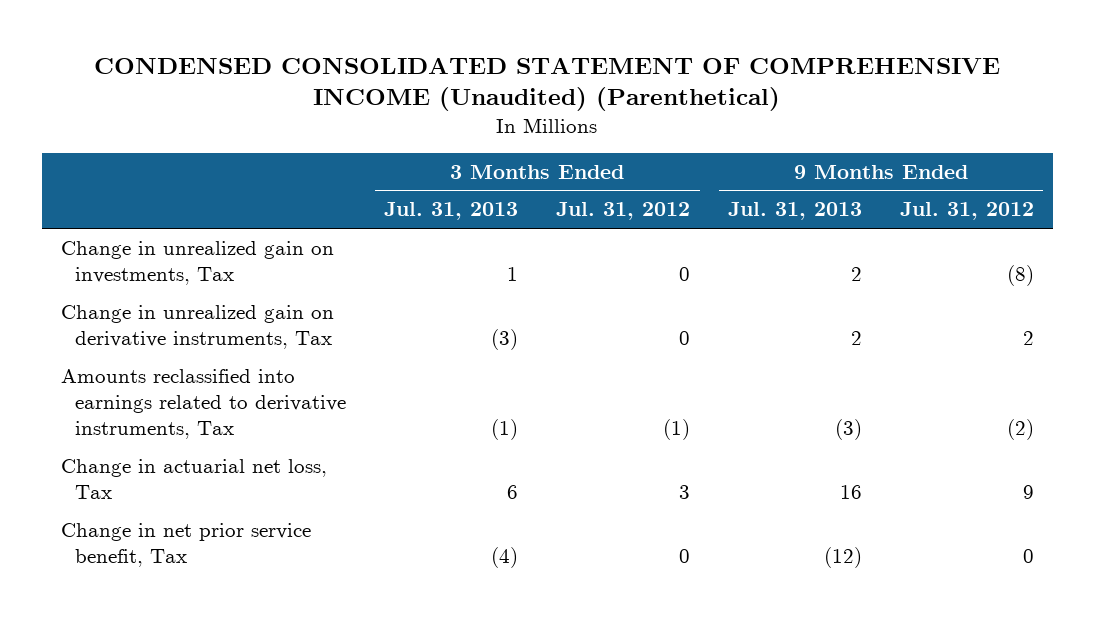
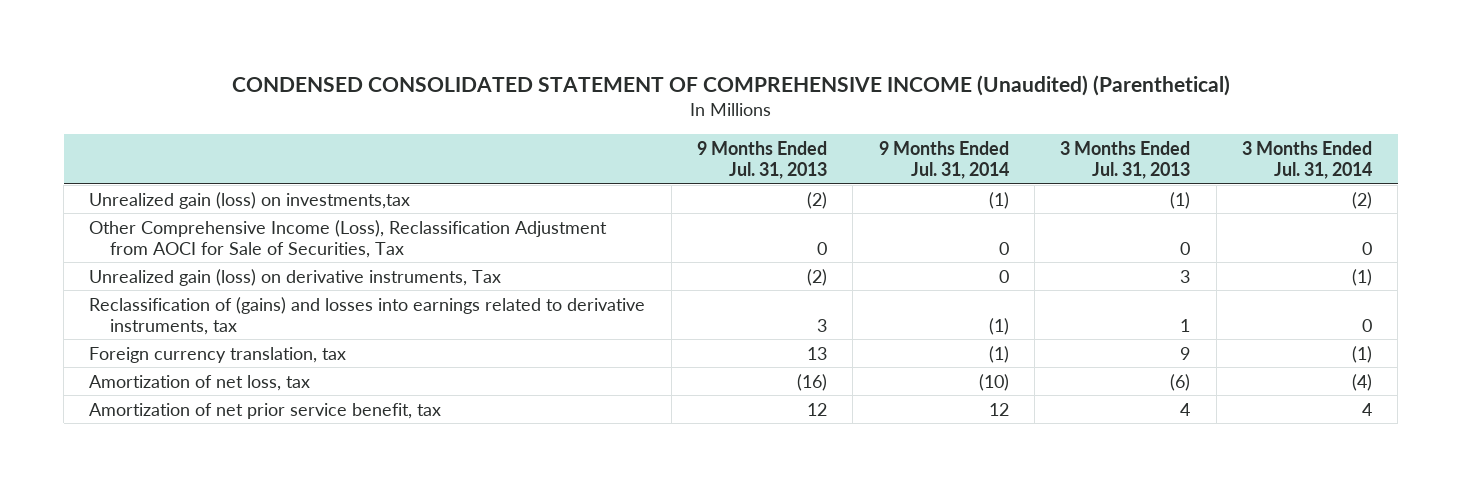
[556,202,691,221] Jul. 31, 2012 -> none
[900,202,1035,221] Jul. 31, 2012 -> none
none -> [878,141,1009,180] 9 Months Ended Jul. 31, 2014
none -> [1241,141,1372,180] 3 Months Ended Jul. 31, 2014
[60,240,334,286] Change in unrealized gain on investments, Tax -> [89,191,411,209] Unrealized gain (loss) on investments,tax
[507,267,519,282] 1 -> [1170,191,1191,209] (1)
[851,267,863,282] 2 -> [807,191,828,209] (2)
none -> [89,219,608,258] Other Comprehensive Income (Loss), Reclassification Adjustment from AOCI for Sale of Securities, Tax
[60,304,334,350] Change in unrealized gain on derivative instruments, Tax -> [89,268,502,286] Unrealized gain (loss) on derivative instruments, Tax
[491,329,519,351] (3) -> [1180,269,1191,283] 3
[851,331,863,346] 2 -> [807,268,828,286] (2)
[60,368,347,440] Amounts reclassified into earnings related to derivative instruments, Tax -> [89,296,646,335] Reclassification of (gains) and losses into earnings related to derivative instruments, tax
[491,419,519,441] (1) -> [1180,318,1191,332] 1
[835,419,863,441] (3) -> [817,318,828,332] 3
none -> [89,346,347,363] Foreign currency translation, tax
[60,458,327,500] Change in actuarial net loss, Tax -> [89,374,311,391] Amortization of net loss, tax
[507,485,519,500] 6 -> [1170,373,1191,391] (6)
[840,485,863,500] 16 -> [797,373,828,391] (16)
[60,522,311,568] Change in net prior service benefit, Tax -> [89,402,442,419] Amortization of net prior service benefit, tax
[491,547,519,569] (4) -> [1180,402,1191,416] 4
[824,547,863,569] (12) -> [807,402,828,416] 12

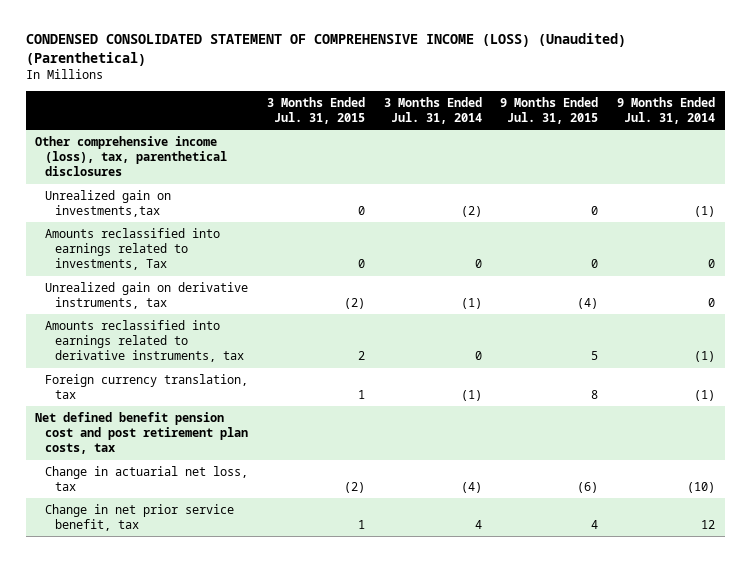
[231,74,1230,96] CONDENSED CONSOLIDATED STATEMENT OF COMPREHENSIVE INCOME (Unaudited) (Parenthetical) -> [25,33,626,66] CONDENSED CONSOLIDATED STATEMENT OF COMPREHENSIVE INCOME (LOSS) (Unaudited) (Parenthetical)
[697,141,828,180] 9 Months Ended Jul. 31, 2013 -> none
[1060,141,1191,180] 3 Months Ended Jul. 31, 2013 -> none
none -> [266,96,365,124] 3 Months Ended Jul. 31, 2015
none -> [500,96,599,124] 9 Months Ended Jul. 31, 2015
none -> [35,135,227,177] Other comprehensive income (loss), tax, parenthetical disclosures
[89,191,411,209] Unrealized gain (loss) on investments,tax -> [44,189,171,218] Unrealized gain on investments,tax
[89,219,608,258] Other Comprehensive Income (Loss), Reclassification Adjustment from AOCI for Sale of Securities, Tax -> [44,227,220,271] Amounts reclassified into earnings related to investments, Tax
[89,268,502,286] Unrealized gain (loss) on derivative instruments, Tax -> [44,281,248,310] Unrealized gain on derivative instruments, tax
[89,296,646,335] Reclassification of (gains) and losses into earnings related to derivative instruments, tax -> [44,319,244,363] Amounts reclassified into earnings related to derivative instruments, tax
none -> [35,411,248,455] Net defined benefit pension cost and post retirement plan costs, tax
[89,374,311,391] Amortization of net loss, tax -> [44,465,248,492] Change in actuarial net loss, tax
[89,402,442,419] Amortization of net prior service benefit, tax -> [44,503,234,532] Change in net prior service benefit, tax

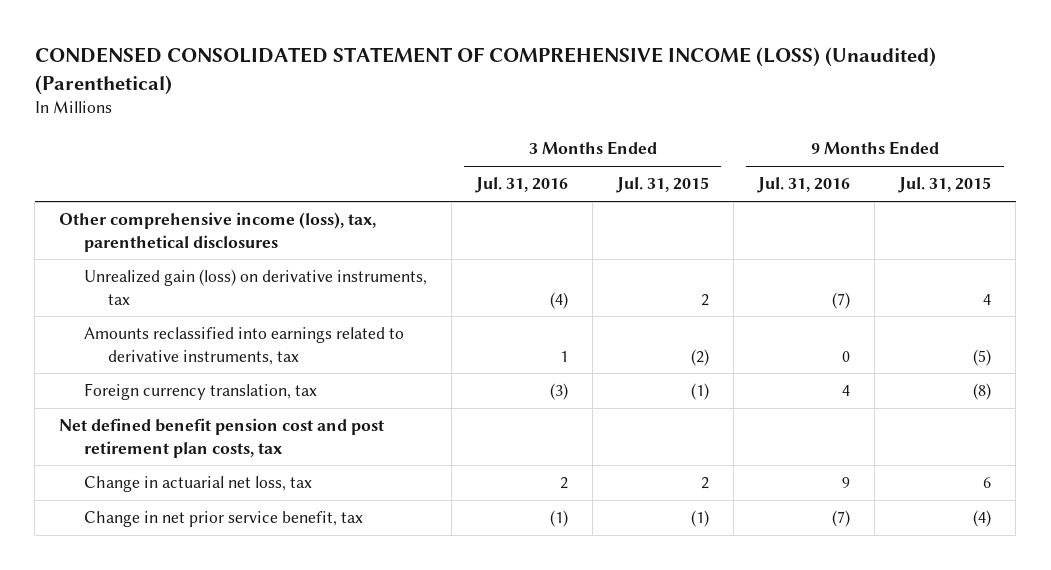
[383,96,482,124] 3 Months Ended Jul. 31, 2014 -> none
[617,96,716,124] 9 Months Ended Jul. 31, 2014 -> none
none -> [474,177,568,194] Jul. 31, 2016
none -> [757,177,851,194] Jul. 31, 2016
[44,189,171,218] Unrealized gain on investments,tax -> none
[44,227,220,271] Amounts reclassified into earnings related to investments, Tax -> none
[44,281,248,310] Unrealized gain on derivative instruments, tax -> [83,269,427,305] Unrealized gain (loss) on derivative instruments, tax
[343,298,365,310] (2) -> [701,293,710,306] 2
[577,298,599,310] (4) -> [983,293,992,305] 4
[357,351,365,361] 2 -> [691,348,710,366] (2)
[591,351,599,361] 5 -> [973,348,992,366] (5)
[357,390,365,400] 1 -> [691,383,710,401] (1)
[591,390,599,400] 8 -> [973,383,992,401] (8)
[343,482,365,494] (2) -> [701,477,710,490] 2
[577,482,599,494] (6) -> [983,477,992,489] 6
[357,520,365,530] 1 -> [691,510,710,528] (1)
[591,520,599,530] 4 -> [973,510,992,528] (4)

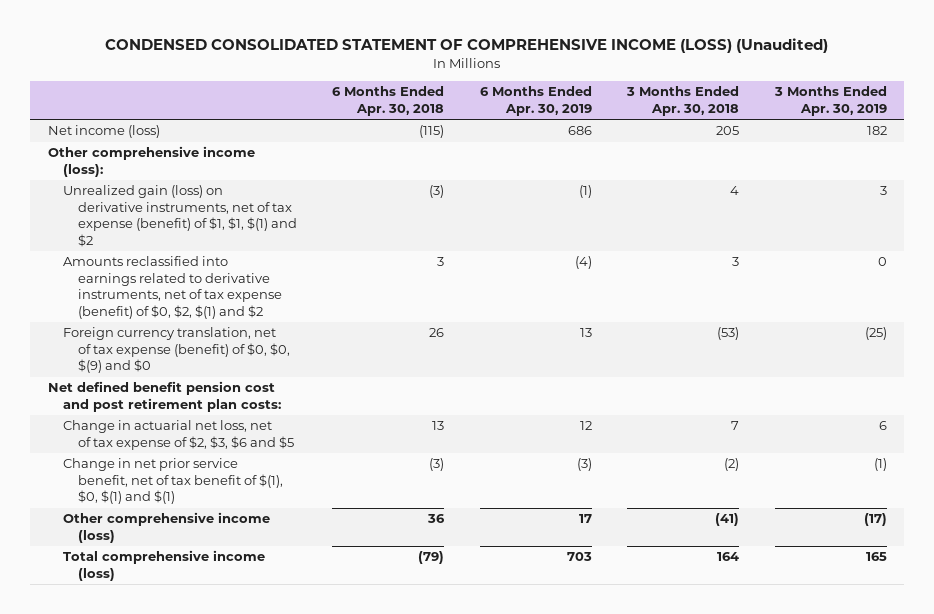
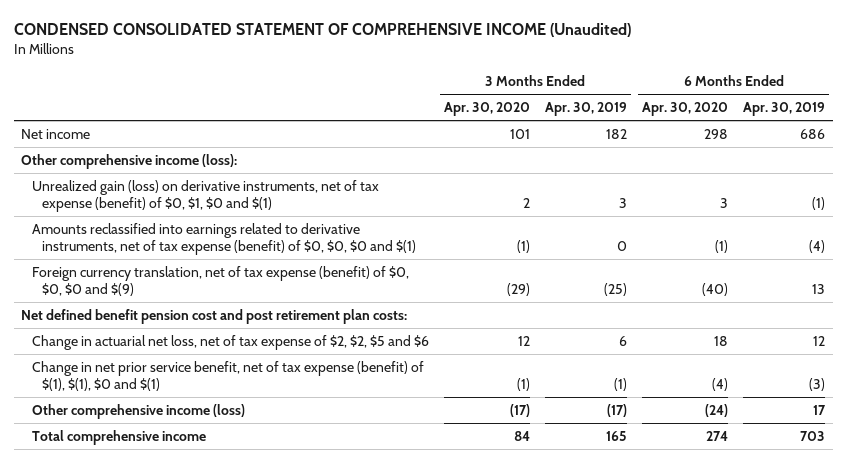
[105,38,829,54] CONDENSED CONSOLIDATED STATEMENT OF COMPREHENSIVE INCOME (LOSS) (Unaudited) -> [13,23,631,38] CONDENSED CONSOLIDATED STATEMENT OF COMPREHENSIVE INCOME (Unaudited)
[332,86,445,116] 6 Months Ended Apr. 30, 2018 -> none
[626,86,740,116] 3 Months Ended Apr. 30, 2018 -> none
none -> [443,102,530,117] Apr. 30, 2020
none -> [642,102,729,117] Apr. 30, 2020
[47,125,160,139] Net income (loss) -> [21,128,91,139] Net income
[62,185,297,247] Unrealized gain (loss) on derivative instruments, net of tax expense (benefit) of $1, $1, $(1) and $2 -> [31,179,379,213] Unrealized gain (loss) on derivative instruments, net of tax expense (benefit) of $0, $1, $0 and $(1)
[62,256,282,319] Amounts reclassified into earnings related to derivative instruments, net of tax expense (benefit) of $0, $2, $(1) and $2 -> [31,222,417,256] Amounts reclassified into earnings related to derivative instruments, net of tax expense (benefit) of $0, $0, $0 and $(1)
[62,327,290,374] Foreign currency translation, net of tax expense (benefit) of $0, $0, $(9) and $0 -> [31,265,409,297] Foreign currency translation, net of tax expense (benefit) of $0, $0, $0 and $(9)
[62,420,294,450] Change in actuarial net loss, net of tax expense of $2, $3, $6 and $5 -> [31,334,429,350] Change in actuarial net loss, net of tax expense of $2, $2, $5 and $6
[62,458,283,505] Change in net prior service benefit, net of tax benefit of $(1), $0, $(1) and $(1) -> [31,360,424,392] Change in net prior service benefit, net of tax expense (benefit) of $(1), $(1), $0 and $(1)
[62,550,265,581] Total comprehensive income (loss) -> [31,429,206,445] Total comprehensive income

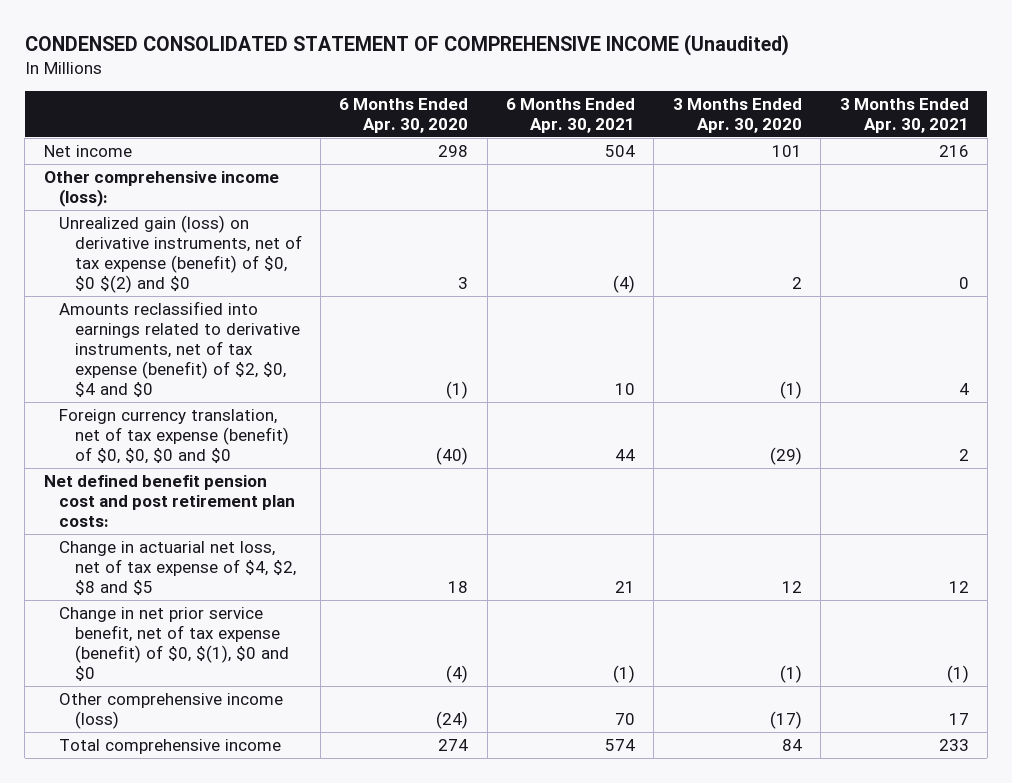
[545,102,628,117] Apr. 30, 2019 -> none
[743,102,826,117] Apr. 30, 2019 -> none
none -> [506,97,636,133] 6 Months Ended Apr. 30, 2021
none -> [839,97,969,133] 3 Months Ended Apr. 30, 2021
[31,179,379,213] Unrealized gain (loss) on derivative instruments, net of tax expense (benefit) of $0, $1, $0 and $(1) -> [59,214,302,294] Unrealized gain (loss) on derivative instruments, net of tax expense (benefit) of $0, $0 $(2) and $0
[31,222,417,256] Amounts reclassified into earnings related to derivative instruments, net of tax expense (benefit) of $0, $0, $0 and $(1) -> [59,300,300,398] Amounts reclassified into earnings related to derivative instruments, net of tax expense (benefit) of $2, $0, $4 and $0
[31,265,409,297] Foreign currency translation, net of tax expense (benefit) of $0, $0, $0 and $(9) -> [59,408,289,465] Foreign currency translation, net of tax expense (benefit) of $0, $0, $0 and $0
[31,334,429,350] Change in actuarial net loss, net of tax expense of $2, $2, $5 and $6 -> [59,540,296,596] Change in actuarial net loss, net of tax expense of $4, $2, $8 and $5
[31,360,424,392] Change in net prior service benefit, net of tax expense (benefit) of $(1), $(1), $0 and $(1) -> [59,606,289,682] Change in net prior service benefit, net of tax expense (benefit) of $0, $(1), $0 and $0

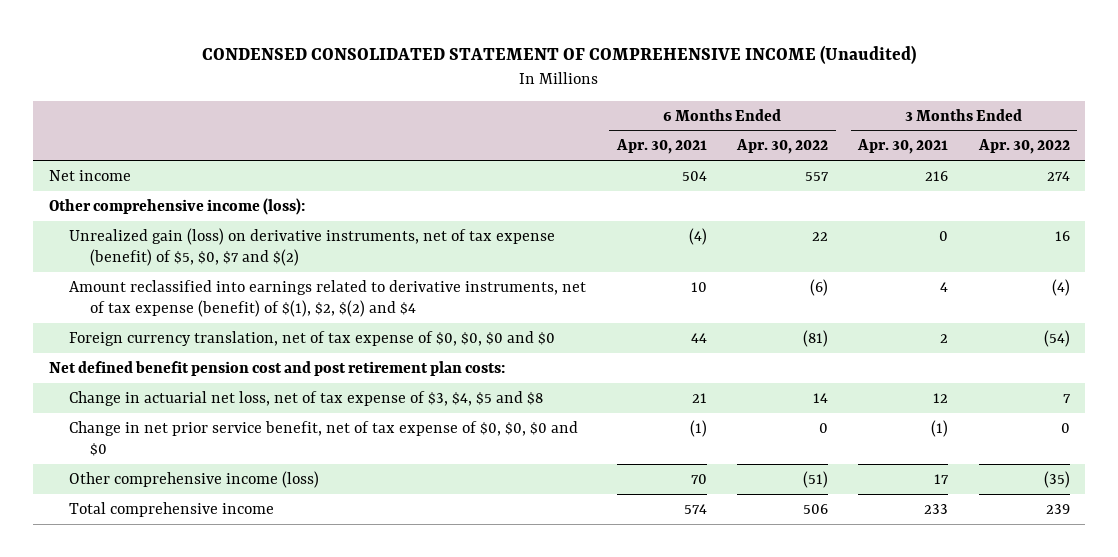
[339,97,469,133] 6 Months Ended Apr. 30, 2020 -> none
[672,97,802,133] 3 Months Ended Apr. 30, 2020 -> none
none -> [736,139,829,155] Apr. 30, 2022
none -> [977,139,1070,155] Apr. 30, 2022
[59,214,302,294] Unrealized gain (loss) on derivative instruments, net of tax expense (benefit) of $0, $0 $(2) and $0 -> [69,227,556,267] Unrealized gain (loss) on derivative instruments, net of tax expense (benefit) of $5, $0, $7 and $(2)
[59,300,300,398] Amounts reclassified into earnings related to derivative instruments, net of tax expense (benefit) of $2, $0, $4 and $0 -> [69,279,587,318] Amount reclassified into earnings related to derivative instruments, net of tax expense (benefit) of $(1), $2, $(2) and $4
[59,408,289,465] Foreign currency translation, net of tax expense (benefit) of $0, $0, $0 and $0 -> [69,330,556,346] Foreign currency translation, net of tax expense of $0, $0, $0 and $0
[59,540,296,596] Change in actuarial net loss, net of tax expense of $4, $2, $8 and $5 -> [69,390,544,406] Change in actuarial net loss, net of tax expense of $3, $4, $5 and $8
[59,606,289,682] Change in net prior service benefit, net of tax expense (benefit) of $0, $(1), $0 and $0 -> [69,420,579,457] Change in net prior service benefit, net of tax expense of $0, $0, $0 and $0

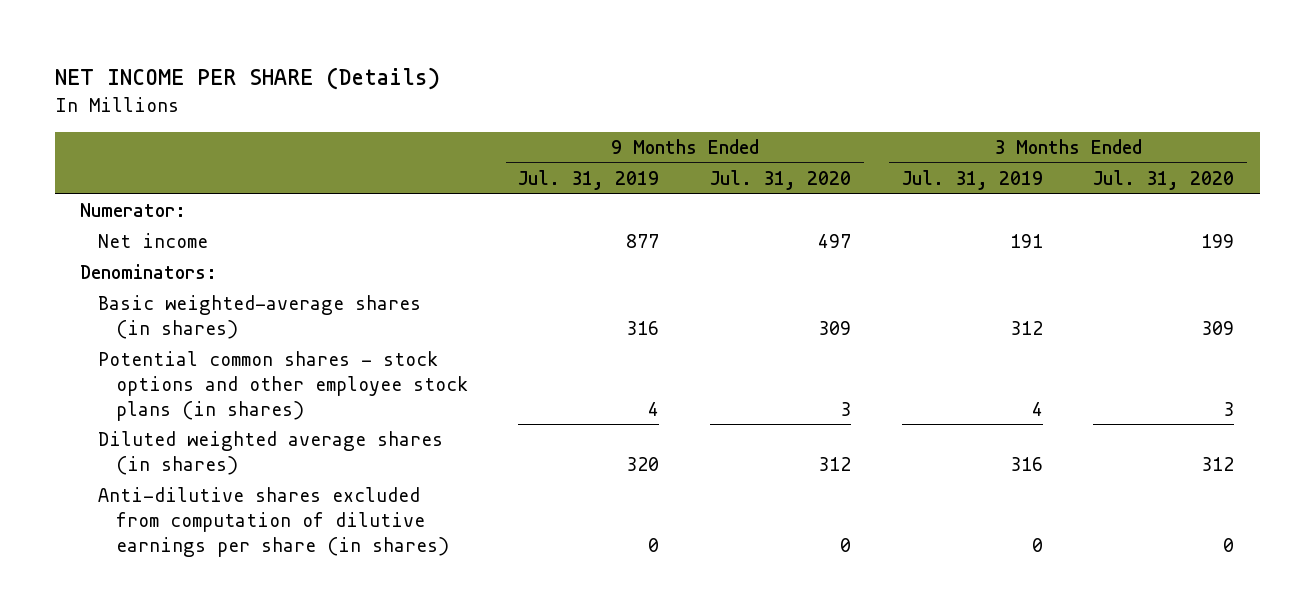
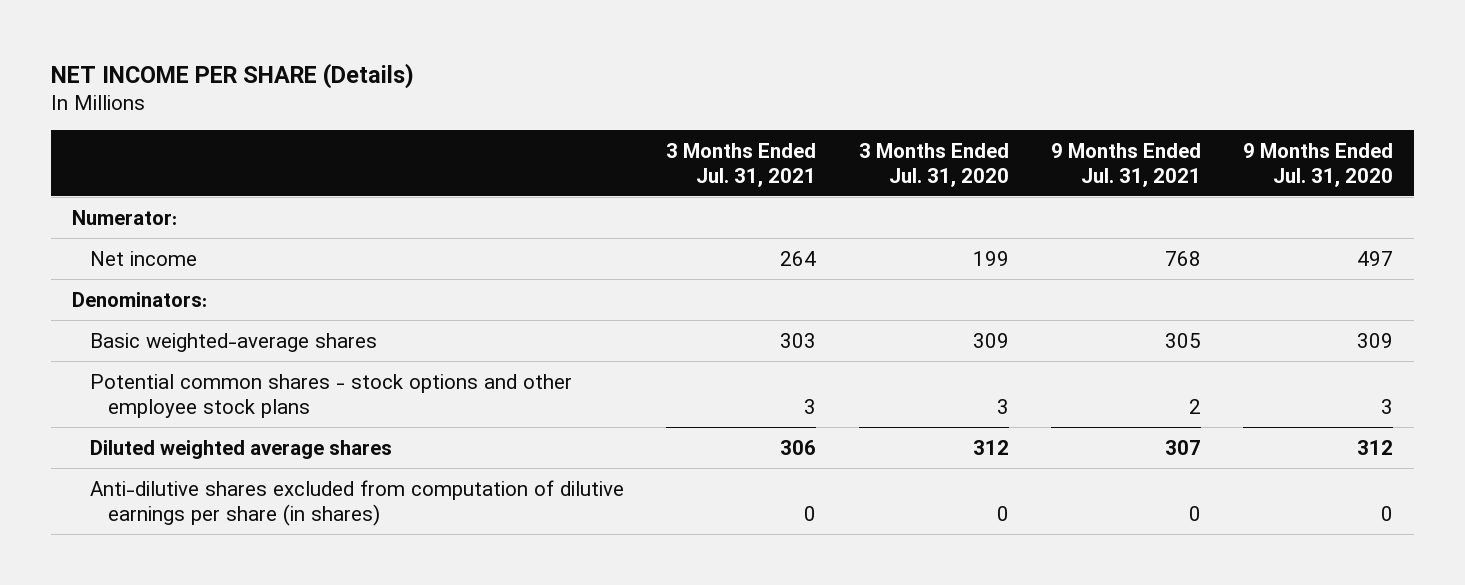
[518,169,660,190] Jul. 31, 2019 -> none
[901,169,1043,190] Jul. 31, 2019 -> none
none -> [666,142,817,187] 3 Months Ended Jul. 31, 2021
none -> [1050,142,1201,187] 9 Months Ended Jul. 31, 2021
[97,295,421,340] Basic weighted-average shares (in shares) -> [90,332,378,352] Basic weighted-average shares
[97,351,468,421] Potential common shares - stock options and other employee stock plans (in shares) -> [90,373,573,418] Potential common shares - stock options and other employee stock plans
[97,431,443,476] Diluted weighted average shares (in shares) -> [90,439,393,459] Diluted weighted average shares

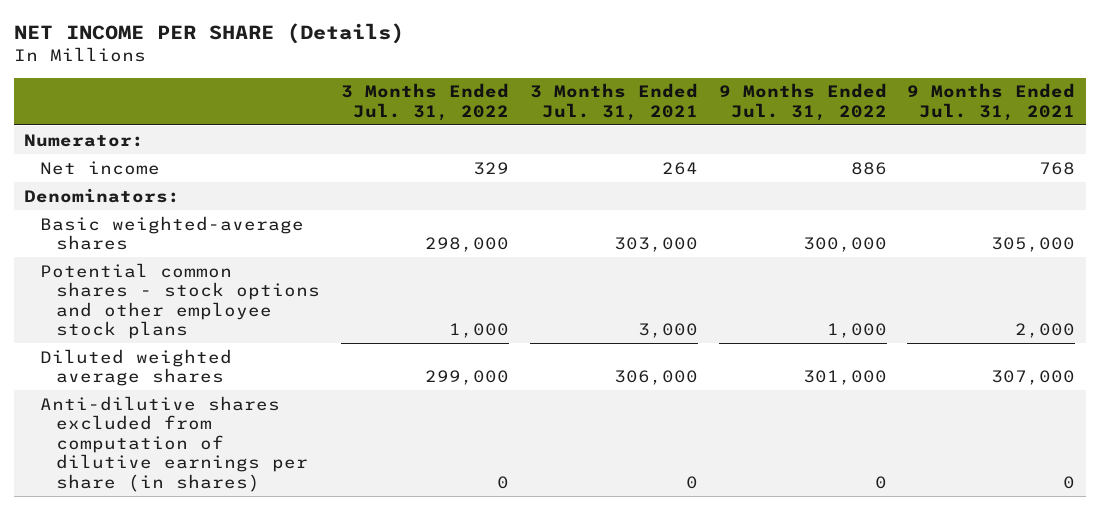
[858,142,1009,187] 3 Months Ended Jul. 31, 2020 -> none
[1243,142,1394,187] 9 Months Ended Jul. 31, 2020 -> none
none -> [341,83,510,121] 3 Months Ended Jul. 31, 2022
none -> [718,83,887,121] 9 Months Ended Jul. 31, 2022
[780,332,817,348] 303 -> [613,237,698,253] 303,000
[1164,332,1201,348] 305 -> [991,237,1076,253] 305,000
[804,398,817,414] 3 -> [637,323,698,339] 3,000
[1188,398,1201,414] 2 -> [1015,323,1076,339] 2,000
[780,439,817,455] 306 -> [613,370,698,386] 306,000
[1164,439,1201,455] 307 -> [991,370,1076,386] 307,000

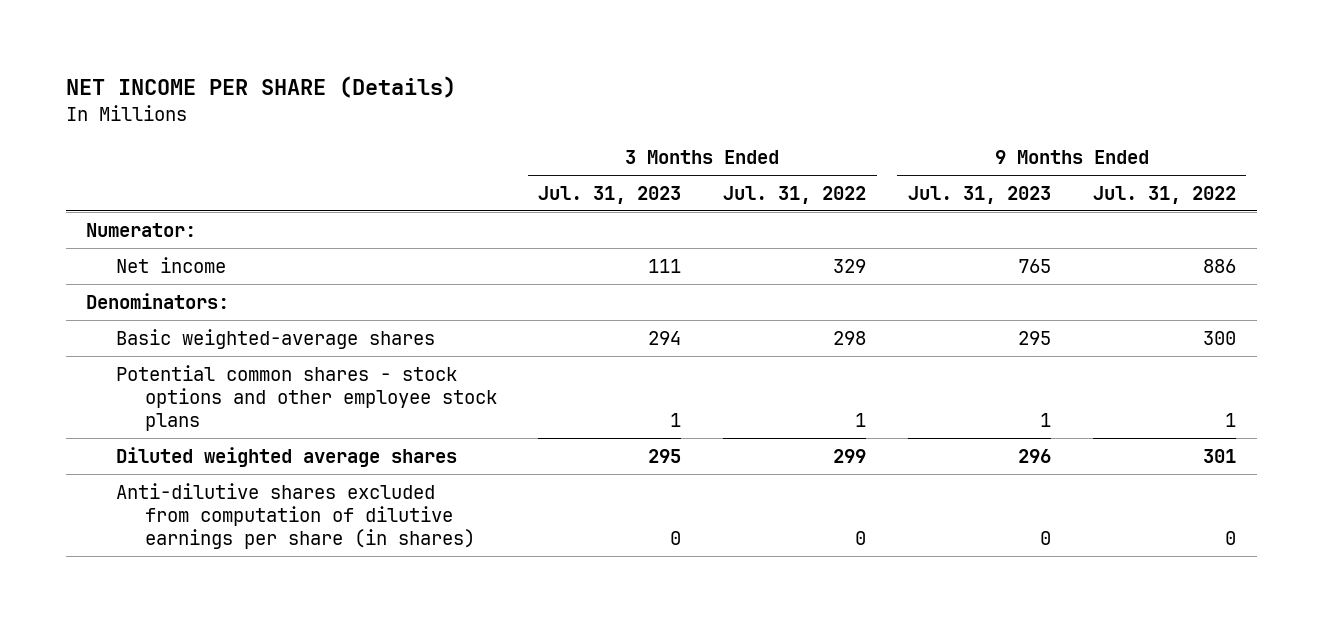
[529,83,698,121] 3 Months Ended Jul. 31, 2021 -> none
[907,83,1076,121] 9 Months Ended Jul. 31, 2021 -> none
none -> [538,185,682,204] Jul. 31, 2023
none -> [907,185,1051,204] Jul. 31, 2023
[425,237,510,253] 298,000 -> [833,330,867,345] 298
[802,237,887,253] 300,000 -> [1202,330,1236,345] 300
[449,323,510,339] 1,000 -> [855,412,867,427] 1
[826,323,887,339] 1,000 -> [1224,412,1236,427] 1
[425,370,510,386] 299,000 -> [833,448,867,463] 299
[802,370,887,386] 301,000 -> [1202,448,1236,463] 301

